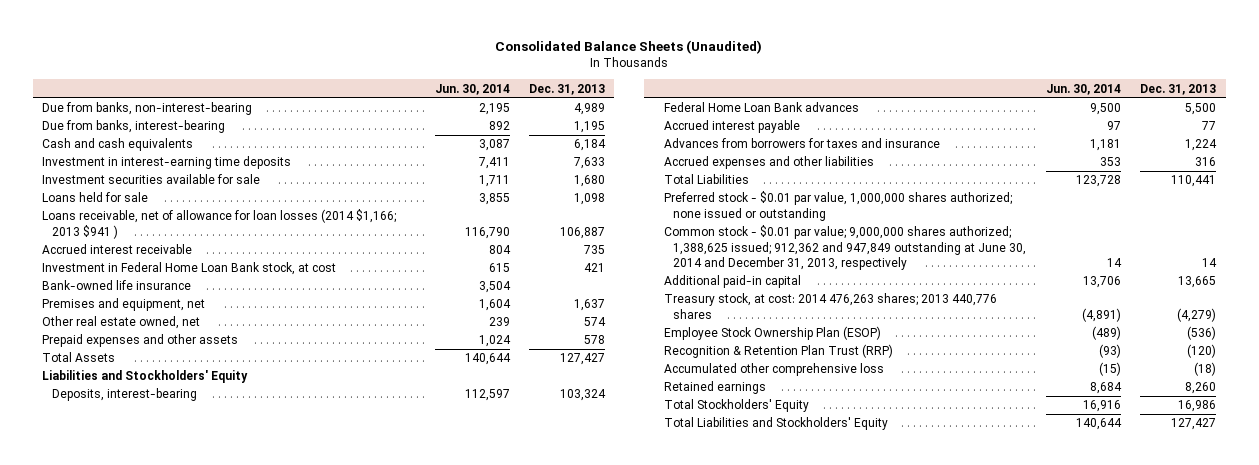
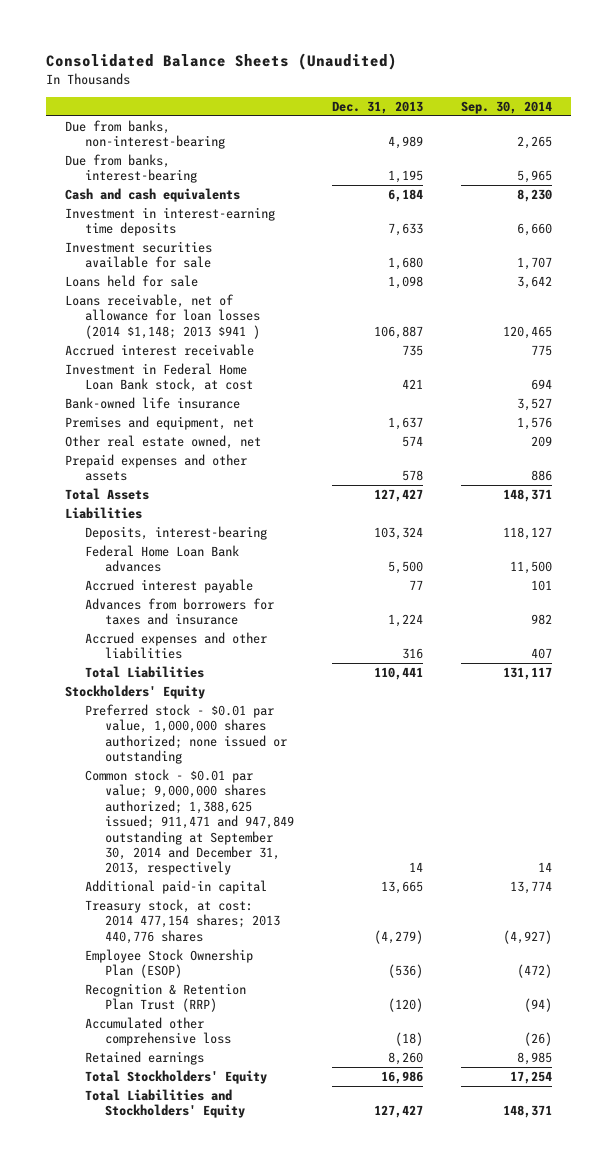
[434,83,510,95] Jun. 30, 2014 -> none
none -> [460,101,552,115] Sep. 30, 2014
[42,209,397,239] Loans receivable, net of allowance for loan losses (2014 $1,166; 2013 $941 ) -> [64,294,260,339] Loans receivable, net of allowance for loan losses (2014 $1,148; 2013 $941 )
[42,370,249,384] Liabilities and Stockholders' Equity -> none
none -> [64,507,142,520] Liabilities
none -> [64,685,205,700] Stockholders' Equity
[663,225,1027,270] Common stock - $0.01 par value; 9,000,000 shares authorized; 1,388,625 issued; 912,362 and 947,849 outstanding at June 30, 2014 and December 31, 2013, respectively -> [84,769,294,876] Common stock - $0.01 par value; 9,000,000 shares authorized; 1,388,625 issued; 911,471 and 947,849 outstanding at September 30, 2014 and December 31, 2013, respectively
[663,293,997,319] Treasury stock, at cost: 2014 476,263 shares; 2013 440,776 shares -> [84,899,280,944] Treasury stock, at cost: 2014 477,154 shares; 2013 440,776 shares

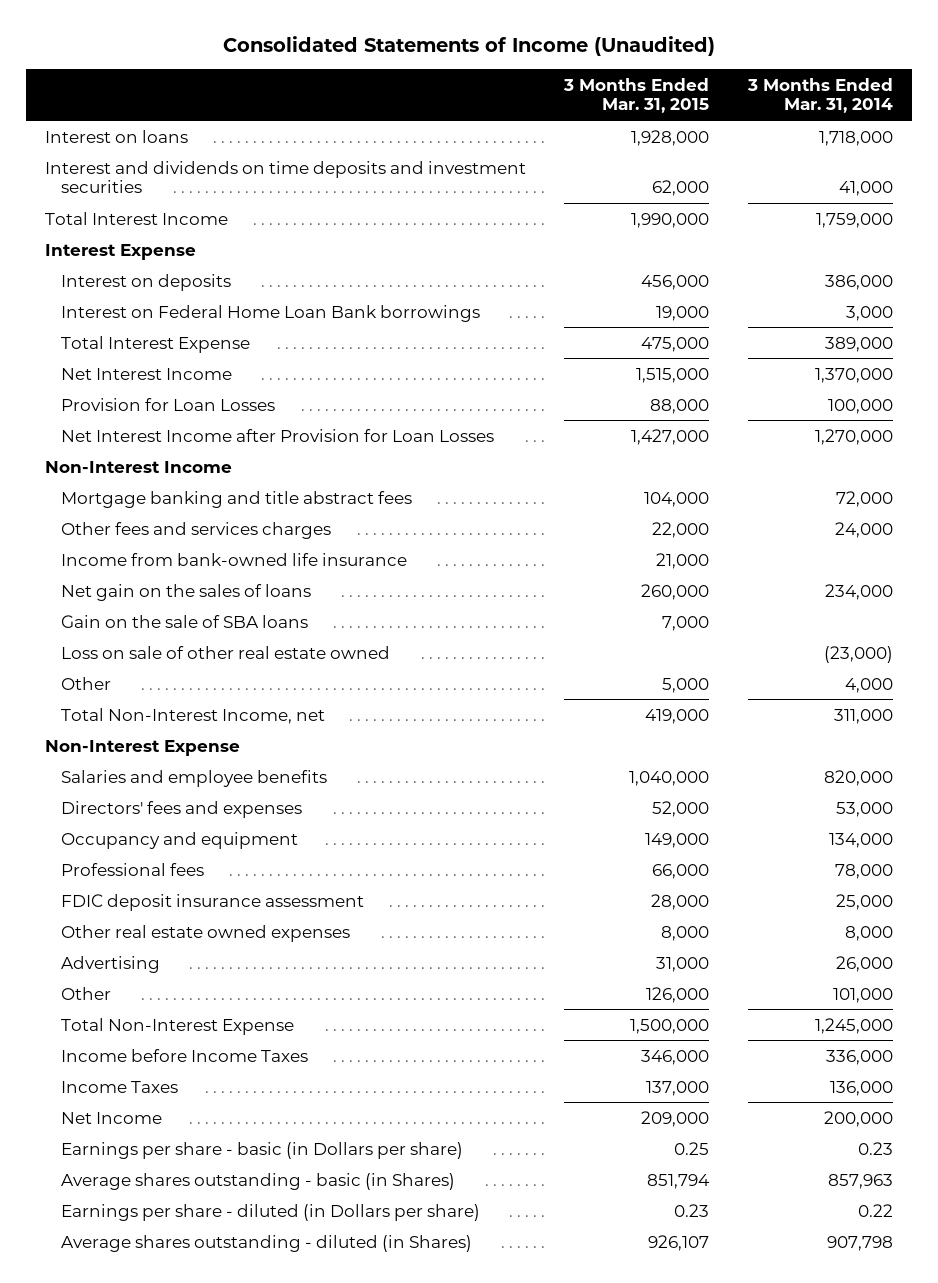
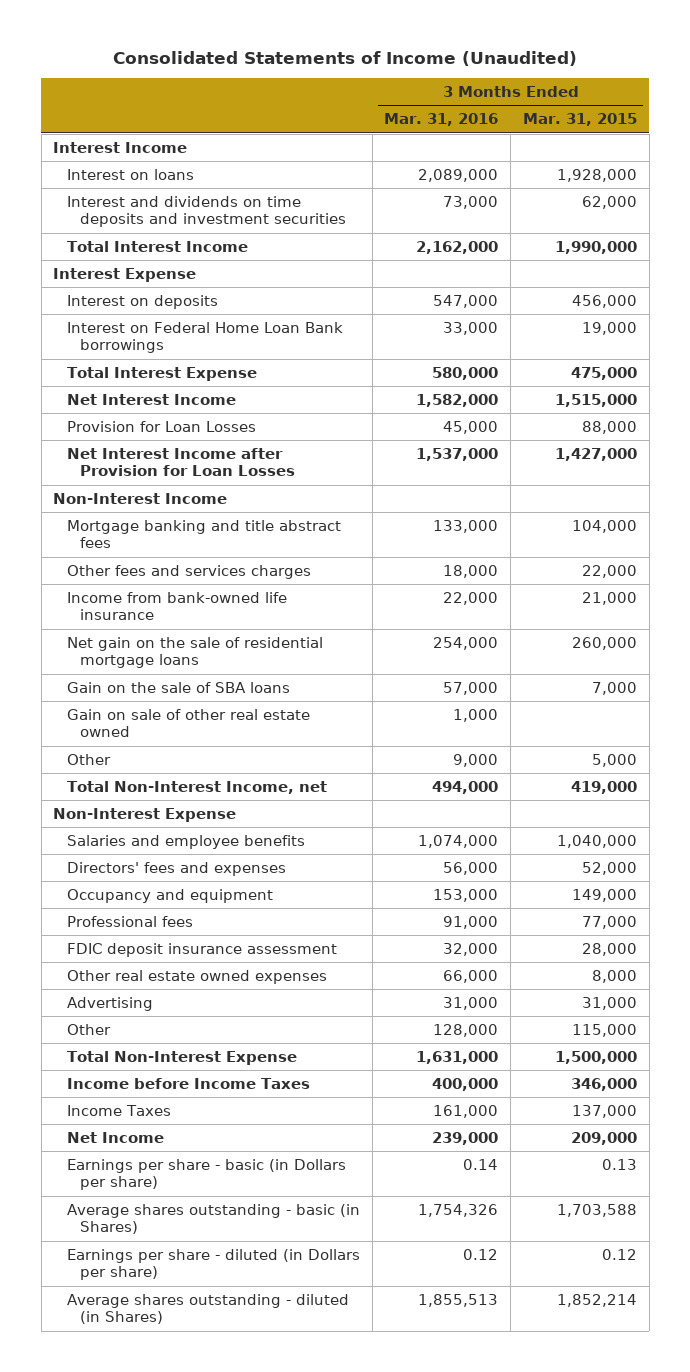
[746,77,893,114] 3 Months Ended Mar. 31, 2014 -> none
none -> [384,113,499,127] Mar. 31, 2016
none -> [53,141,188,153] Interest Income
[61,583,312,601] Net gain on the sales of loans -> [66,636,323,669] Net gain on the sale of residential mortgage loans
[61,645,391,659] Loss on sale of other real estate owned -> [66,708,310,738] Gain on sale of other real estate owned
[652,863,710,879] 66,000 -> [582,915,638,929] 77,000
[646,986,710,1003] 126,000 -> [572,1023,638,1037] 115,000
[674,1141,710,1155] 0.25 -> [602,1158,638,1170] 0.13
[647,1173,710,1189] 851,794 -> [557,1203,638,1217] 1,703,588
[674,1203,710,1217] 0.23 -> [602,1248,638,1260] 0.12
[648,1234,710,1251] 926,107 -> [557,1293,638,1307] 1,852,214

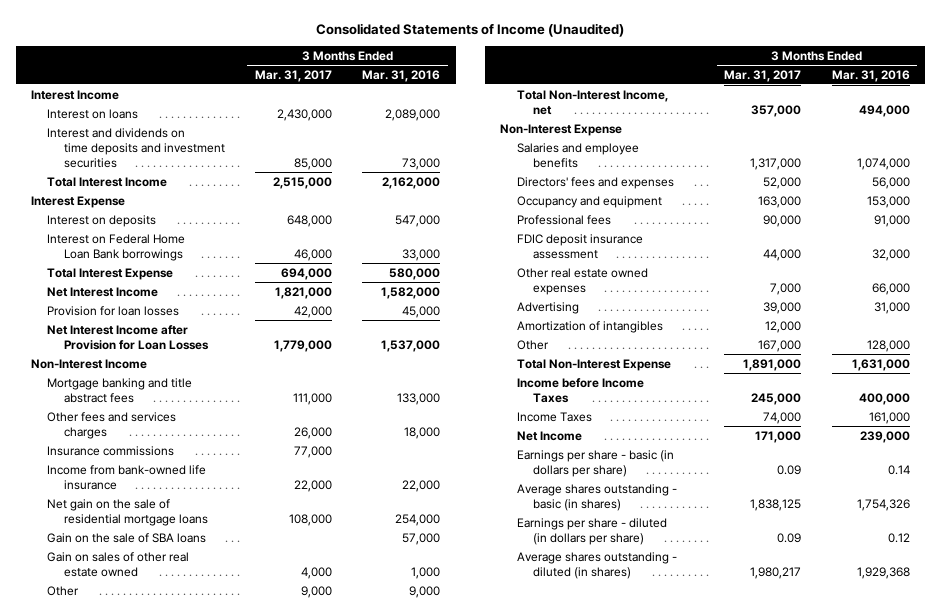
[523,113,638,127] Mar. 31, 2015 -> none
none -> [254,69,332,82] Mar. 31, 2017
[66,420,256,432] Provision for Loan Losses -> [47,305,180,316] Provision for loan losses
none -> [47,445,175,456] Insurance commissions
[66,708,310,738] Gain on sale of other real estate owned -> [47,551,190,577] Gain on sales of other real estate owned
none -> [516,320,663,333] Amortization of intangibles
[66,1158,346,1191] Earnings per share - basic (in Dollars per share) -> [516,449,674,477] Earnings per share - basic (in dollars per share)
[66,1203,360,1235] Average shares outstanding - basic (in Shares) -> [516,483,677,511] Average shares outstanding - basic (in shares)
[66,1248,360,1281] Earnings per share - diluted (in Dollars per share) -> [516,517,667,545] Earnings per share - diluted (in dollars per share)
[66,1293,349,1325] Average shares outstanding - diluted (in Shares) -> [516,551,677,579] Average shares outstanding - diluted (in shares)
[418,1293,499,1307] 1,855,513 -> [856,566,910,579] 1,929,368

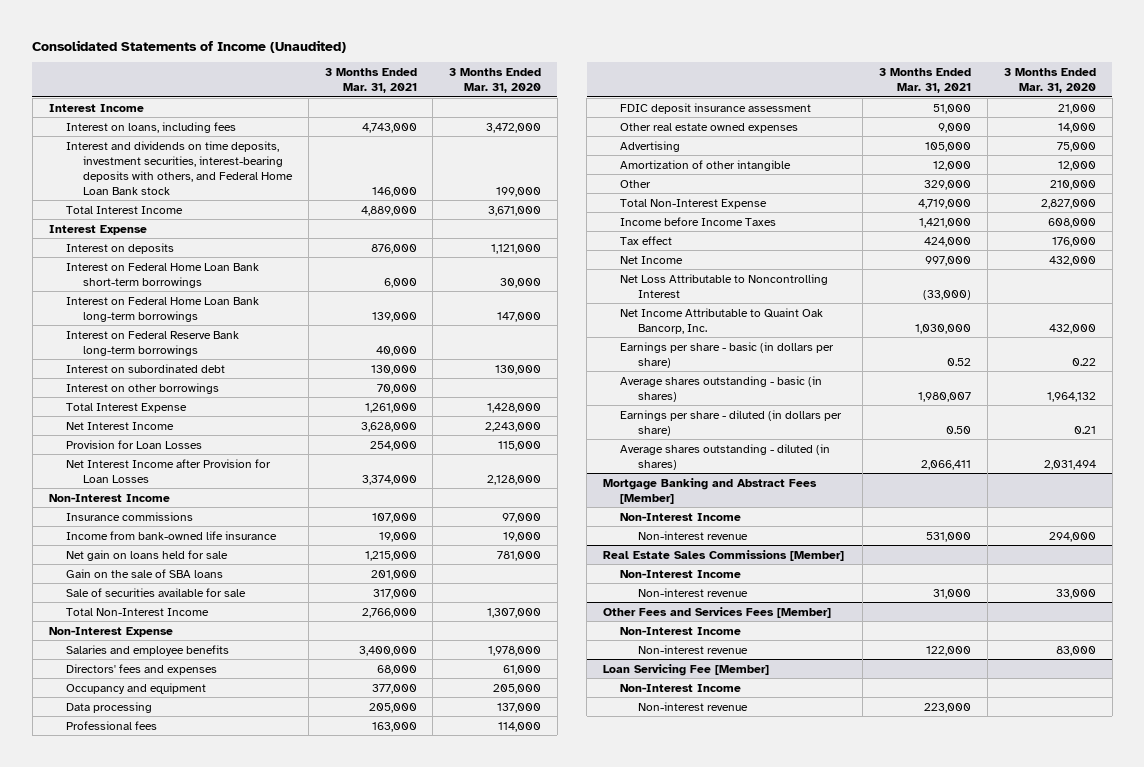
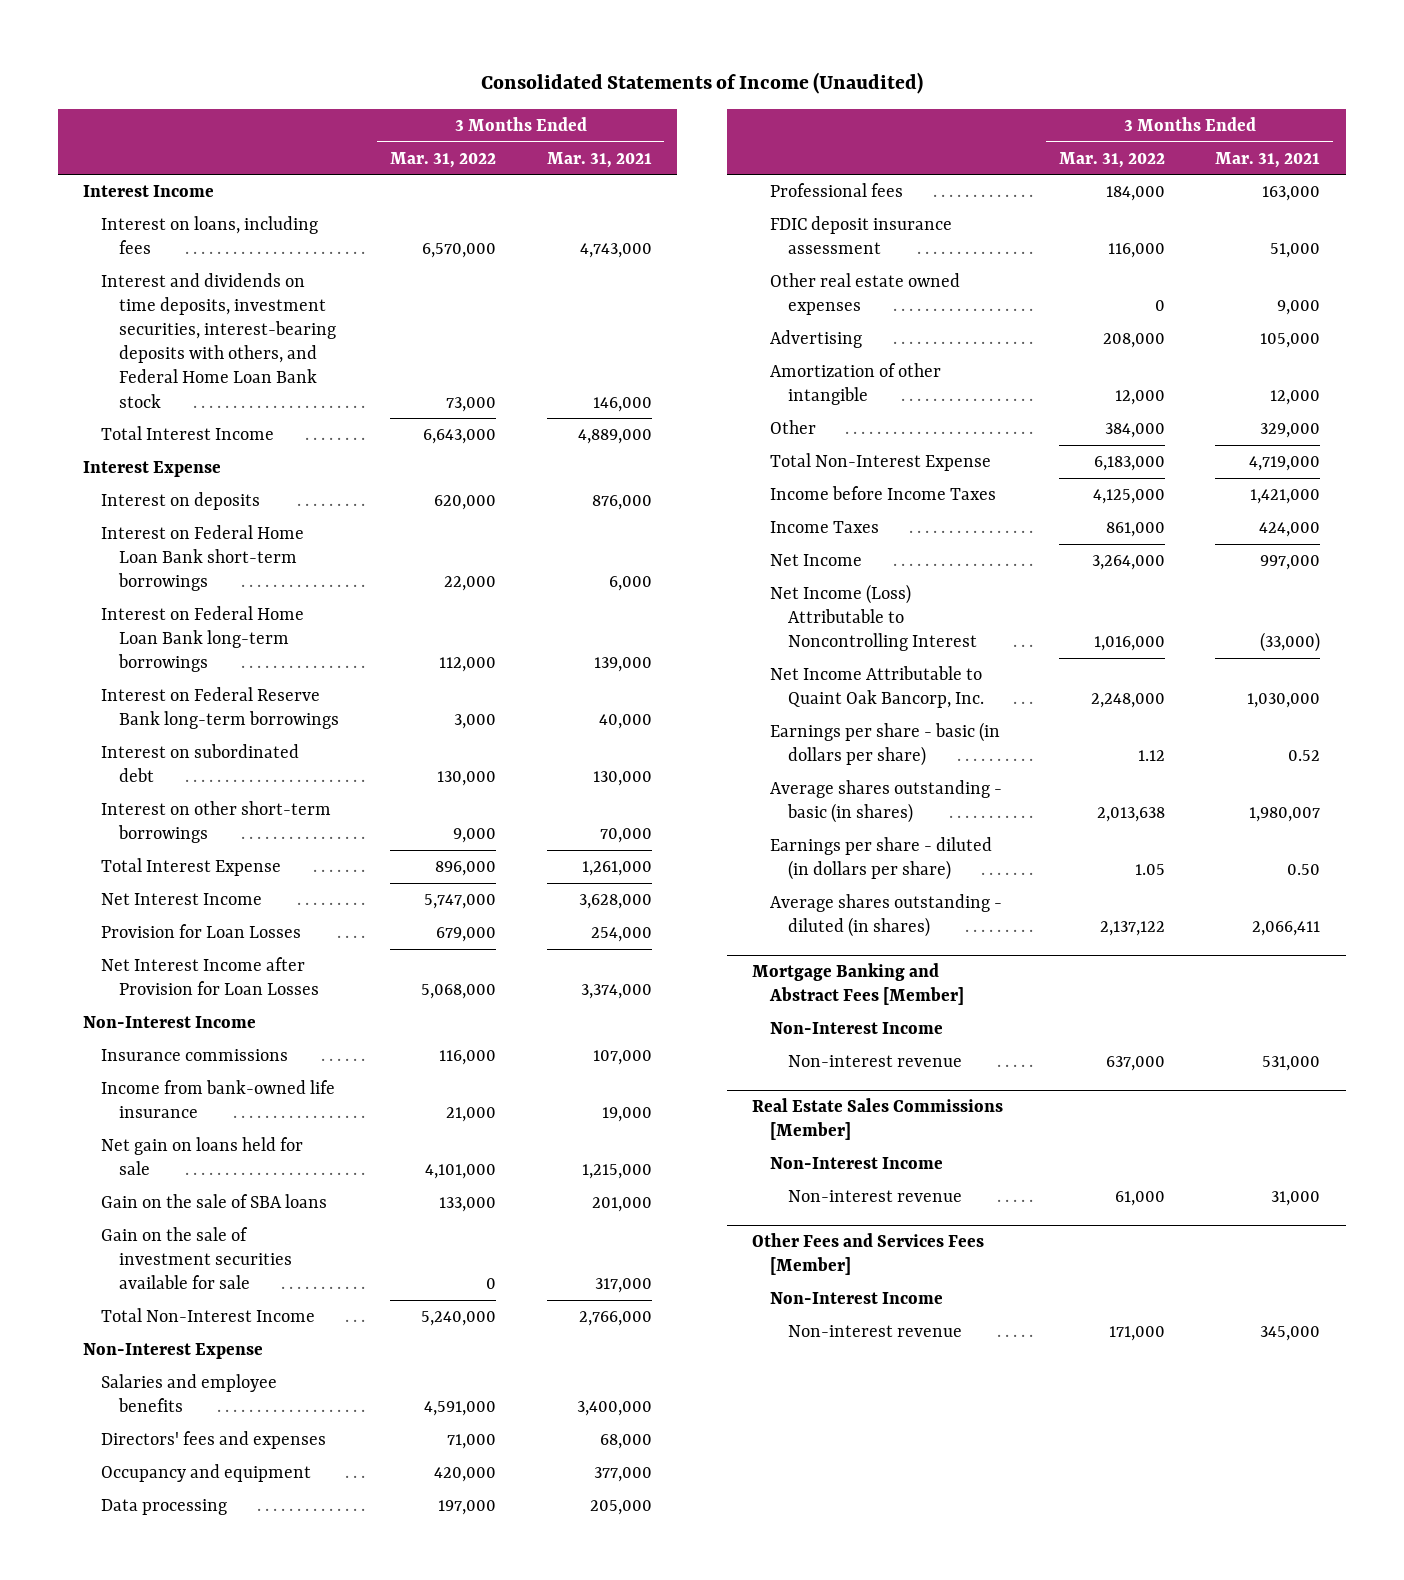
[449,68,542,94] 3 Months Ended Mar. 31, 2020 -> none
none -> [389,151,496,168] Mar. 31, 2022
[65,382,219,394] Interest on other borrowings -> [101,801,332,844] Interest on other short-term borrowings
[65,587,246,597] Sale of securities available for sale -> [101,1227,293,1290] Gain on the sale of investment securities available for sale
[620,235,673,245] Tax effect -> [770,521,880,534] Income Taxes
[620,273,829,298] Net Loss Attributable to Noncontrolling Interest -> [770,584,978,652] Net Income (Loss) Attributable to Noncontrolling Interest
[603,663,770,676] Loan Servicing Fee [Member] -> none
[620,683,742,692] Non-Interest Income -> none
[637,701,748,711] Non-interest revenue -> none
[926,645,972,656] 122,000 -> [1260,1326,1321,1342] 345,000

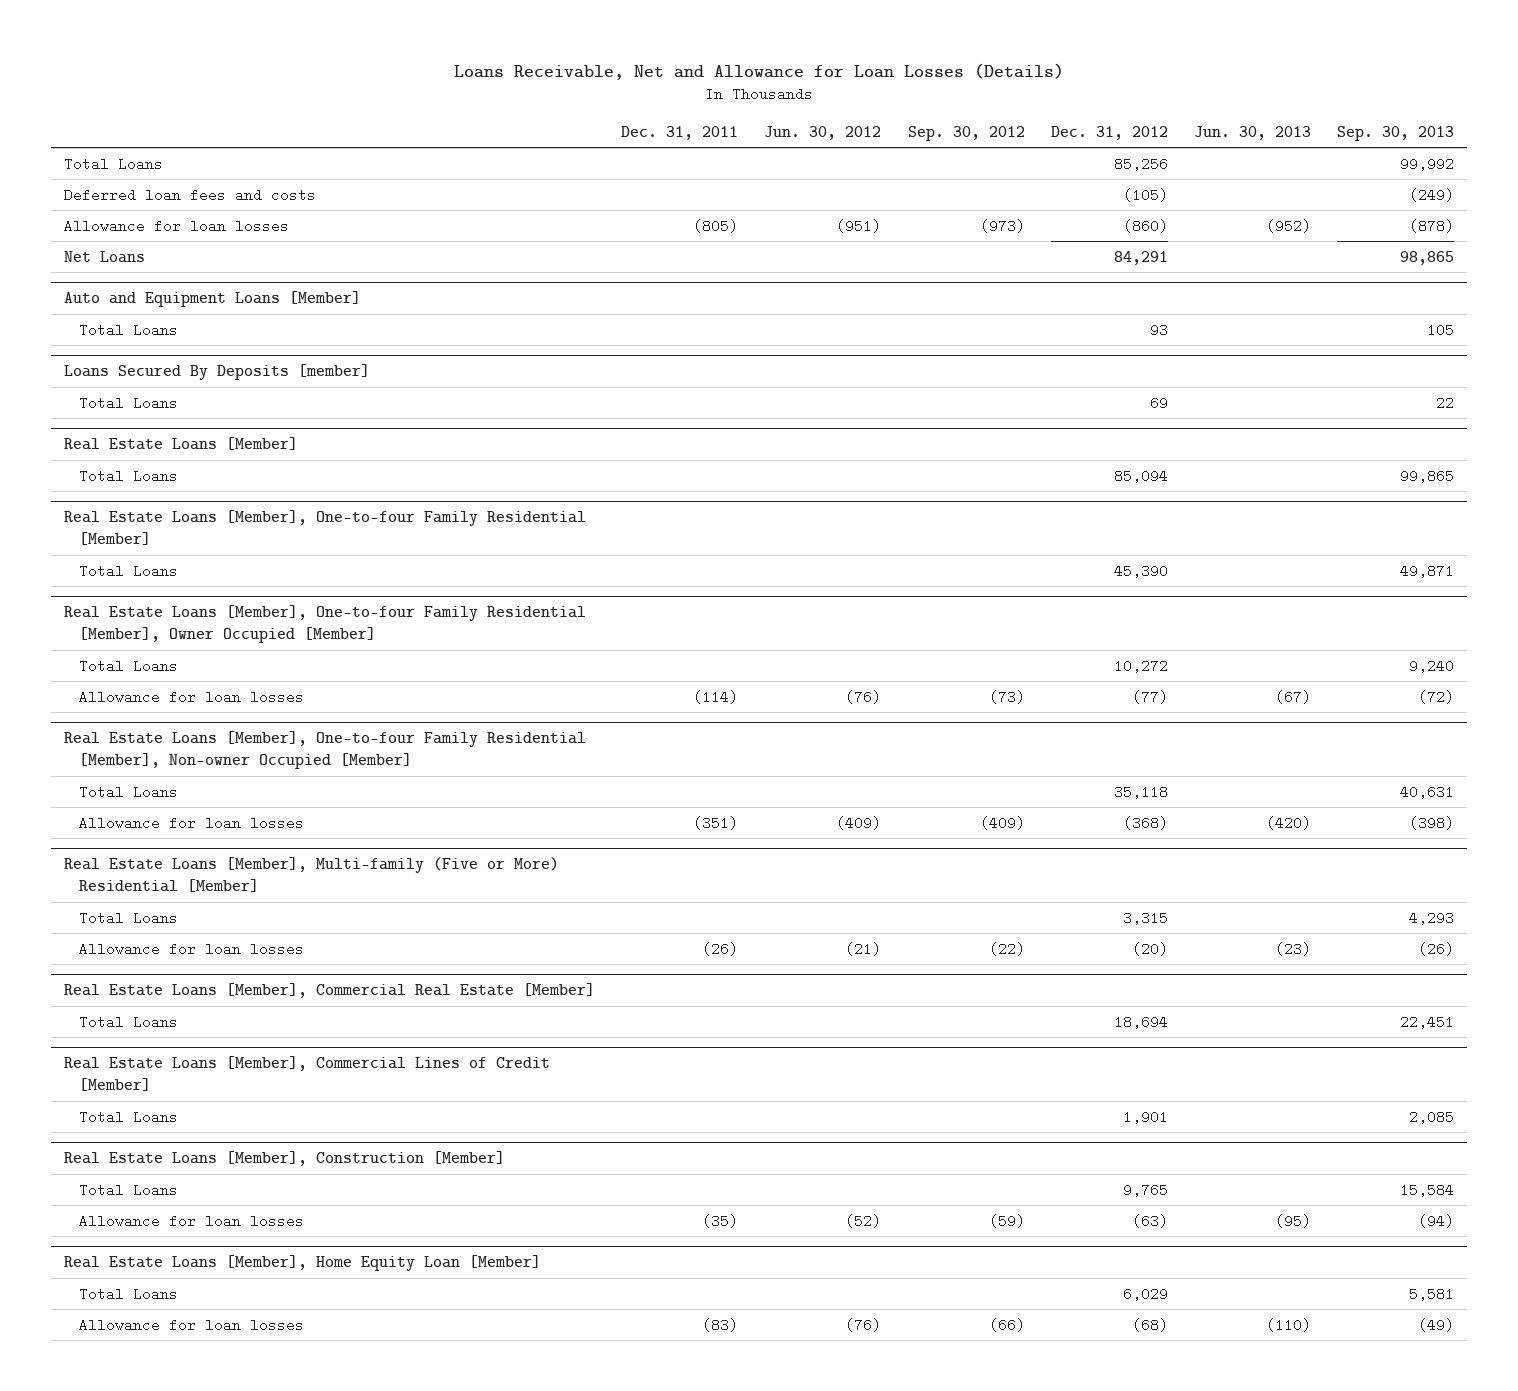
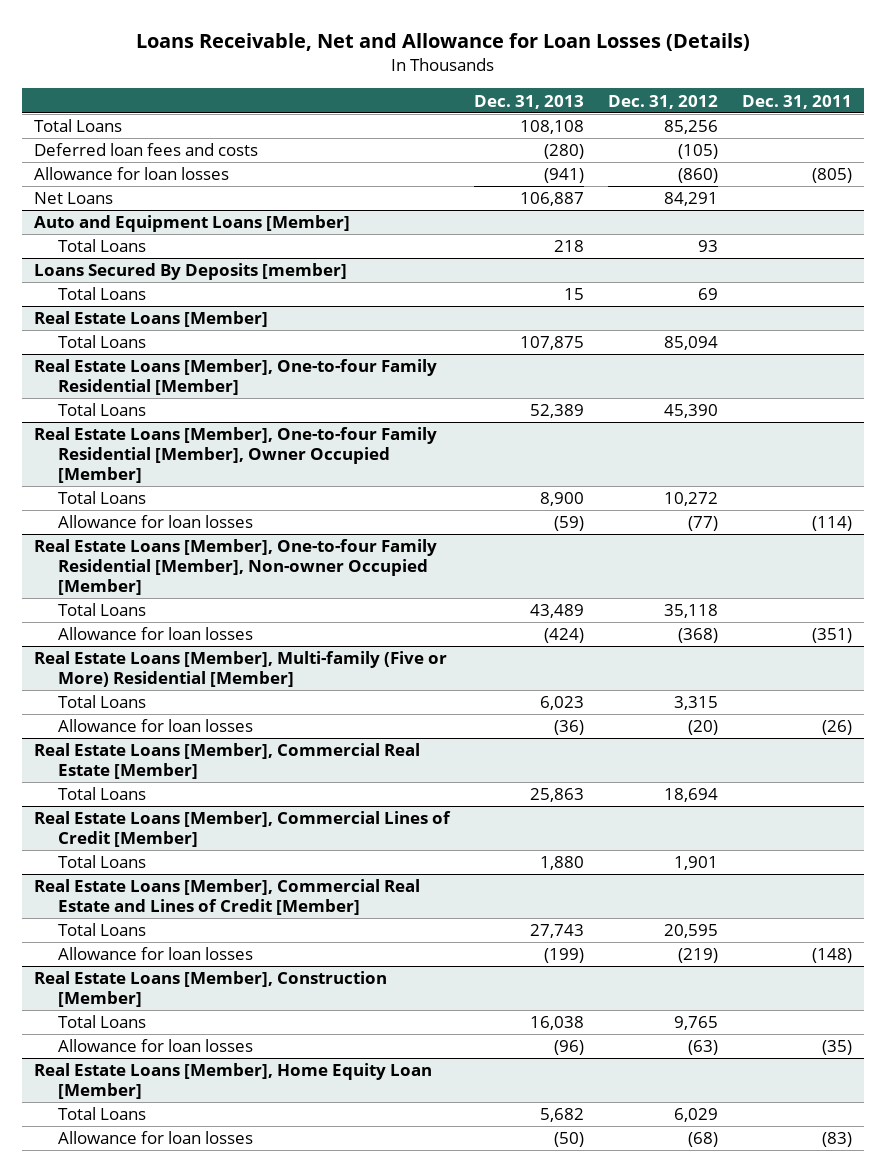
[764,125,882,140] Jun. 30, 2012 -> none
[907,125,1025,141] Sep. 30, 2012 -> none
[1193,125,1311,140] Jun. 30, 2013 -> none
[1336,125,1454,141] Sep. 30, 2013 -> none
none -> [474,94,585,109] Dec. 31, 2013
none -> [33,879,420,915] Real Estate Loans [Member], Commercial Real Estate and Lines of Credit [Member]
none -> [58,923,147,937] Total Loans
none -> [58,947,254,961] Allowance for loan losses

